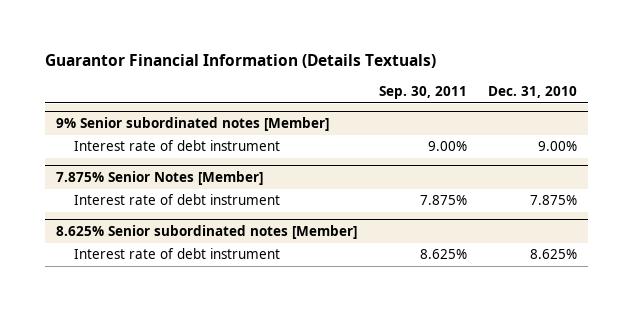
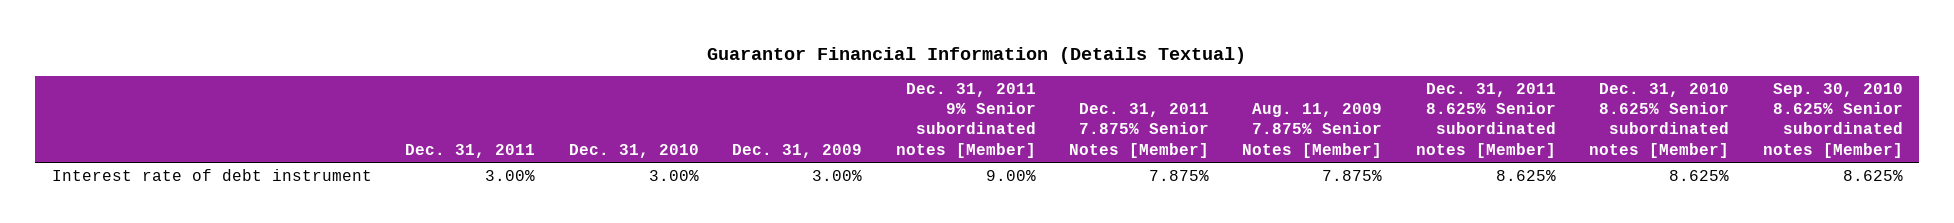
[44,53,436,68] Guarantor Financial Information (Details Textuals) -> [707,46,1247,64] Guarantor Financial Information (Details Textual)
[378,86,467,100] Sep. 30, 2011 -> none
none -> [405,143,536,158] Dec. 31, 2011
none -> [732,143,863,158] Dec. 31, 2009
none -> [895,82,1036,158] Dec. 31, 2011 9% Senior subordinated notes [Member]
none -> [1068,103,1209,158] Dec. 31, 2011 7.875% Senior Notes [Member]
none -> [1242,103,1383,158] Aug. 11, 2009 7.875% Senior Notes [Member]
none -> [1415,82,1556,158] Dec. 31, 2011 8.625% Senior subordinated notes [Member]
none -> [1589,82,1730,158] Dec. 31, 2010 8.625% Senior subordinated notes [Member]
none -> [1762,82,1903,158] Sep. 30, 2010 8.625% Senior subordinated notes [Member]
[55,117,329,132] 9% Senior subordinated notes [Member] -> none
[55,171,263,186] 7.875% Senior Notes [Member] -> none
[73,194,280,206] Interest rate of debt instrument -> none
[55,225,357,240] 8.625% Senior subordinated notes [Member] -> none
[73,248,280,260] Interest rate of debt instrument -> none
[538,141,578,152] 9.00% -> [648,170,699,182] 3.00%

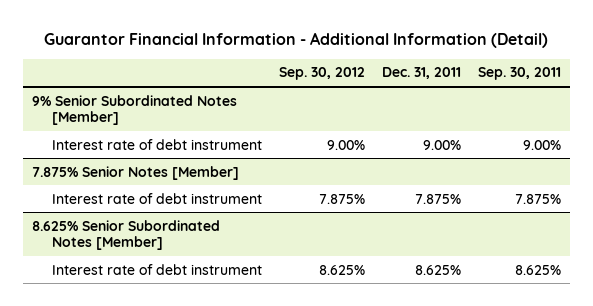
[707,46,1247,64] Guarantor Financial Information (Details Textual) -> [44,31,549,48] Guarantor Financial Information - Additional Information (Detail)
[568,143,699,158] Dec. 31, 2010 -> none
[732,143,863,158] Dec. 31, 2009 -> none
[895,82,1036,158] Dec. 31, 2011 9% Senior subordinated notes [Member] -> none
[1068,103,1209,158] Dec. 31, 2011 7.875% Senior Notes [Member] -> none
[1242,103,1383,158] Aug. 11, 2009 7.875% Senior Notes [Member] -> none
[1415,82,1556,158] Dec. 31, 2011 8.625% Senior subordinated notes [Member] -> none
[1589,82,1730,158] Dec. 31, 2010 8.625% Senior subordinated notes [Member] -> none
[1762,82,1903,158] Sep. 30, 2010 8.625% Senior subordinated notes [Member] -> none
none -> [278,67,365,81] Sep. 30, 2012
none -> [478,67,562,81] Sep. 30, 2011
none -> [31,94,237,126] 9% Senior Subordinated Notes [Member]
[485,170,536,182] 3.00% -> [422,139,461,150] 9.00%
none -> [31,165,239,180] 7.875% Senior Notes [Member]
none -> [51,192,262,204] Interest rate of debt instrument
none -> [31,219,220,251] 8.625% Senior Subordinated Notes [Member]
none -> [51,263,262,275] Interest rate of debt instrument

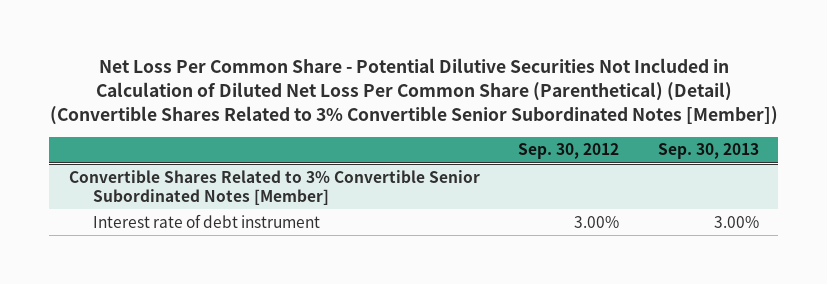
[44,31,549,48] Guarantor Financial Information - Additional Information (Detail) -> [49,58,778,126] Net Loss Per Common Share - Potential Dilutive Securities Not Included in Calculation of Diluted Net Loss Per Common Share (Parenthetical) (Detail) (Convertible Shares Related to 3% Convertible Senior Subordinated Notes [Member])
[381,67,461,80] Dec. 31, 2011 -> none
[478,67,562,81] Sep. 30, 2011 -> none
none -> [657,143,759,160] Sep. 30, 2013
[31,94,237,126] 9% Senior Subordinated Notes [Member] -> none
[31,165,239,180] 7.875% Senior Notes [Member] -> none
[51,192,262,204] Interest rate of debt instrument -> none
[31,219,220,251] 8.625% Senior Subordinated Notes [Member] -> none
[51,263,262,275] Interest rate of debt instrument -> none
none -> [68,169,480,205] Convertible Shares Related to 3% Convertible Senior Subordinated Notes [Member]
[326,139,365,150] 9.00% -> [574,215,620,228] 3.00%

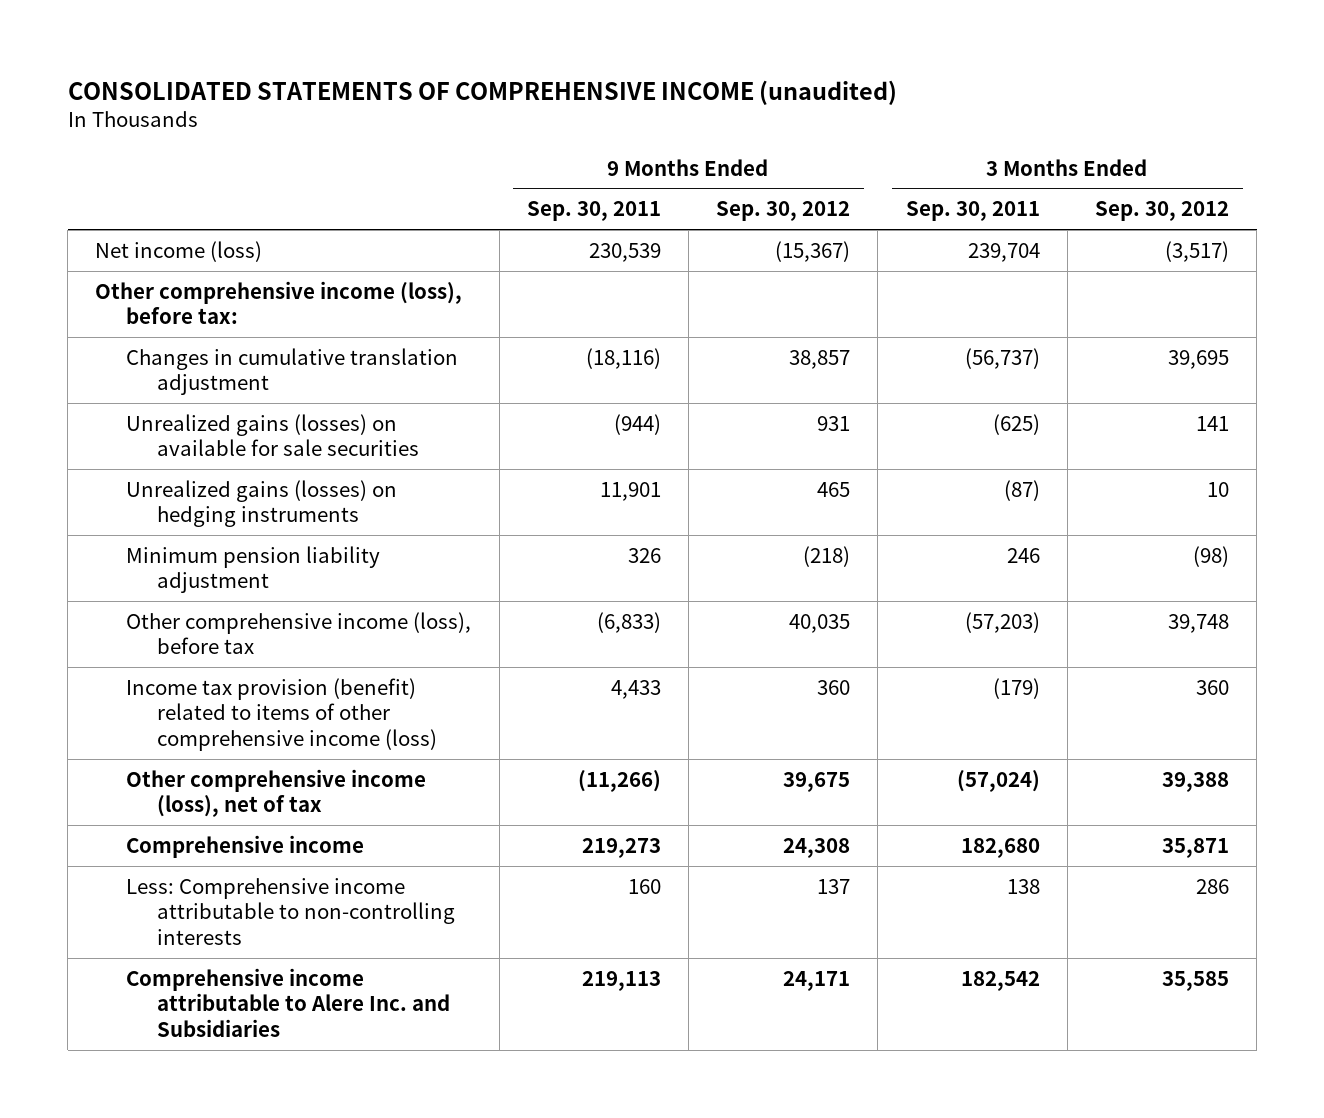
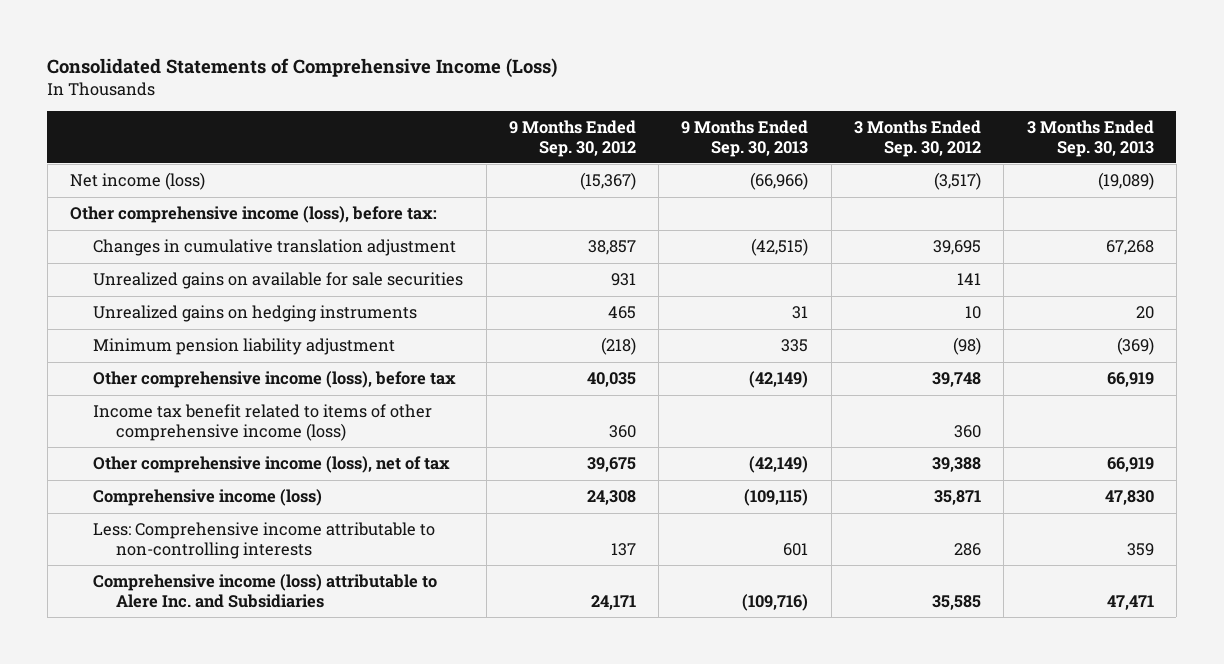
[67,79,897,105] CONSOLIDATED STATEMENTS OF COMPREHENSIVE INCOME (unaudited) -> [47,57,558,78] Consolidated Statements of Comprehensive Income (Loss)
[526,201,661,222] Sep. 30, 2011 -> none
[905,201,1040,222] Sep. 30, 2011 -> none
none -> [681,119,809,157] 9 Months Ended Sep. 30, 2013
none -> [1026,119,1154,157] 3 Months Ended Sep. 30, 2013
[126,413,420,457] Unrealized gains (losses) on available for sale securities -> [93,272,464,290] Unrealized gains on available for sale securities
[126,479,398,528] Unrealized gains (losses) on hedging instruments -> [93,305,418,323] Unrealized gains on hedging instruments
[126,677,438,751] Income tax provision (benefit) related to items of other comprehensive income (loss) -> [93,404,433,441] Income tax benefit related to items of other comprehensive income (loss)
[126,834,365,858] Comprehensive income -> [93,489,323,507] Comprehensive income (loss)
[126,967,451,1037] Comprehensive income attributable to Alere Inc. and Subsidiaries -> [93,574,438,608] Comprehensive income (loss) attributable to Alere Inc. and Subsidiaries

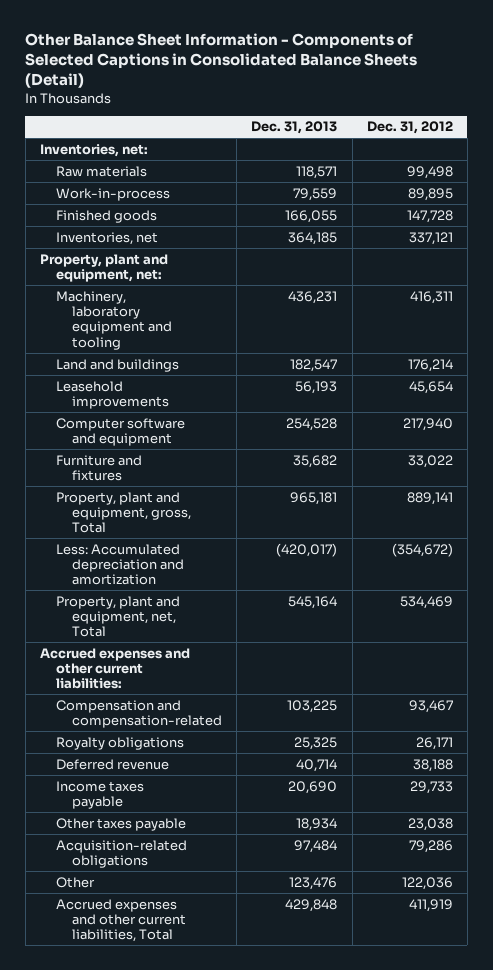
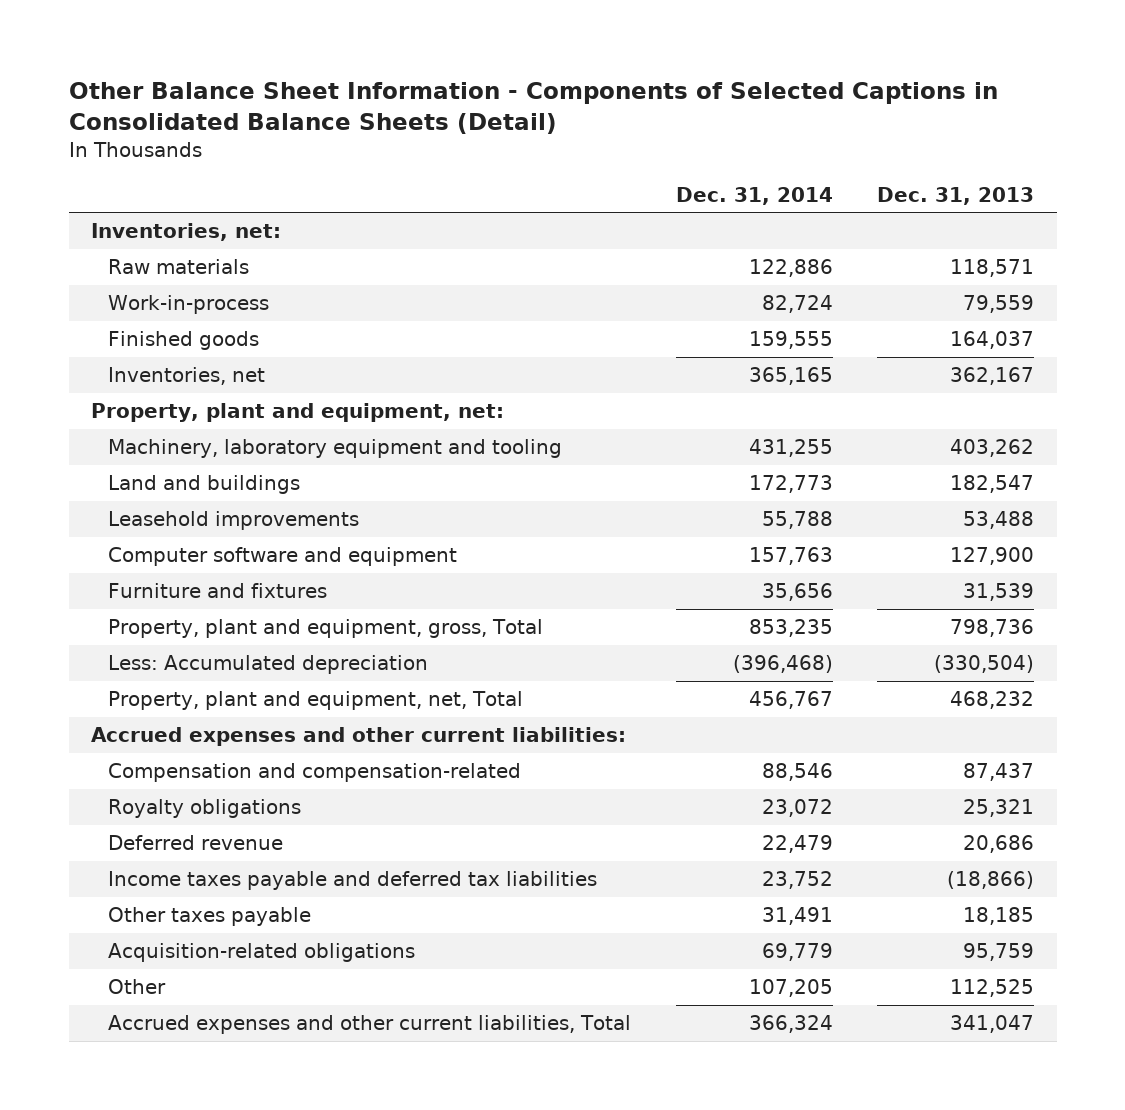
[366,121,453,135] Dec. 31, 2012 -> none
none -> [675,186,833,205] Dec. 31, 2014
[285,209,338,223] 166,055 -> [950,331,1035,350] 164,037
[288,231,338,245] 364,185 -> [950,367,1035,386] 362,167
[288,290,338,304] 436,231 -> [950,439,1035,458] 403,262
[295,380,338,394] 56,193 -> [963,511,1035,530] 53,488
[286,417,338,431] 254,528 -> [950,547,1035,566] 127,900
[293,454,338,468] 35,682 -> [963,583,1035,602] 31,539
[290,491,338,505] 965,181 -> [950,619,1035,638] 798,736
[56,543,185,586] Less: Accumulated depreciation and amortization -> [108,655,429,675] Less: Accumulated depreciation
[276,542,338,557] (420,017) -> [934,655,1035,674] (330,504)
[288,595,338,609] 545,164 -> [950,691,1035,710] 468,232
[287,699,338,713] 103,225 -> [963,763,1035,782] 87,437
[294,736,338,750] 25,325 -> [963,799,1035,818] 25,321
[296,758,338,772] 40,714 -> [963,835,1035,854] 20,686
[56,780,145,809] Income taxes payable -> [108,871,598,891] Income taxes payable and deferred tax liabilities
[288,780,338,794] 20,690 -> [947,871,1035,890] (18,866)
[296,817,338,831] 18,934 -> [963,907,1035,926] 18,185
[294,839,338,853] 97,484 -> [963,943,1035,962] 95,759
[289,876,338,890] 123,476 -> [950,979,1035,998] 112,525
[285,898,338,912] 429,848 -> [950,1015,1035,1034] 341,047

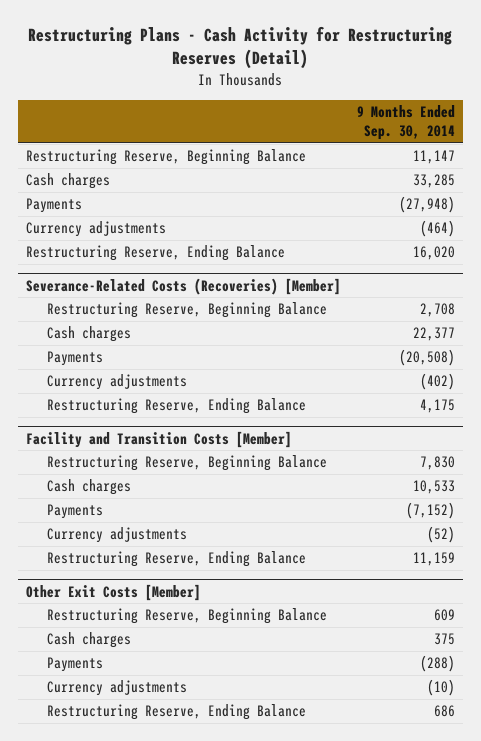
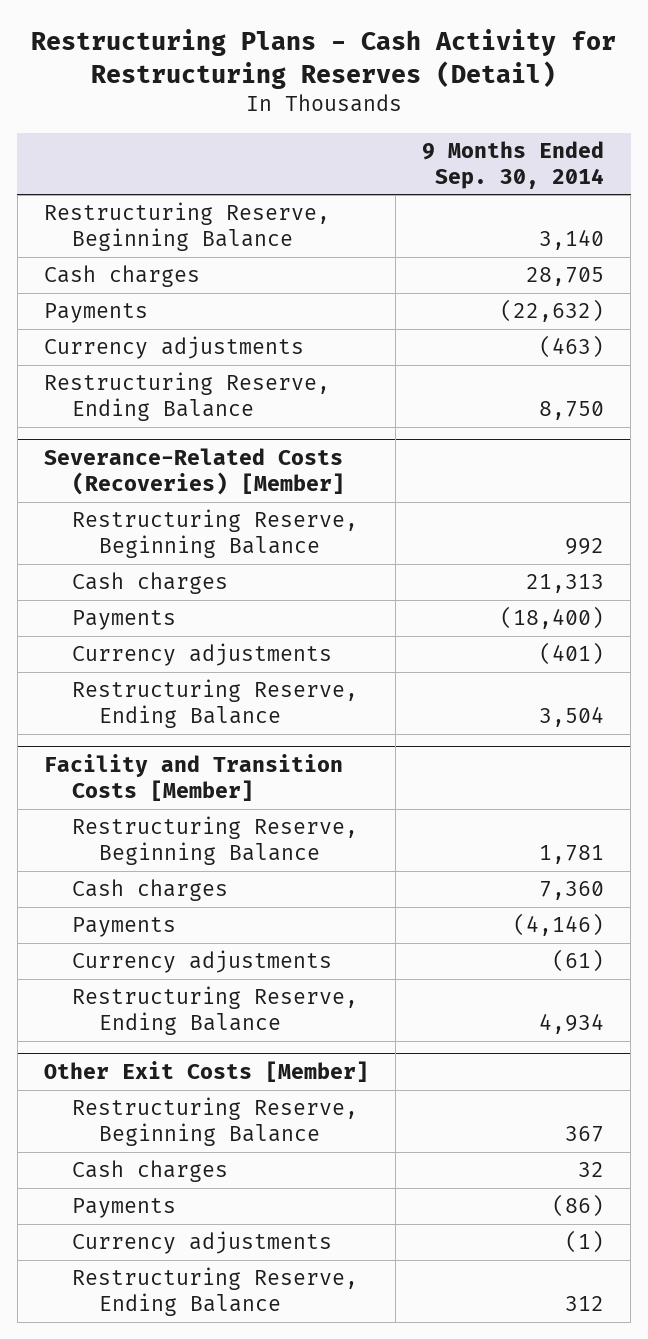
[413,150,456,165] 11,147 -> [539,229,605,251] 3,140
[413,174,456,189] 33,285 -> [526,267,605,287] 28,705
[399,196,456,214] (27,948) -> [500,299,605,323] (22,632)
[420,220,456,238] (464) -> [539,335,605,359] (463)
[413,246,456,261] 16,020 -> [539,401,605,421] 8,750
[420,303,456,318] 2,708 -> [565,538,605,556] 992
[413,327,456,342] 22,377 -> [526,574,605,594] 21,313
[399,349,456,367] (20,508) -> [500,606,605,630] (18,400)
[420,373,456,391] (402) -> [539,642,605,666] (401)
[420,399,456,414] 4,175 -> [539,706,605,728] 3,504
[420,456,456,471] 7,830 -> [539,845,605,865] 1,781
[413,480,456,495] 10,533 -> [539,881,605,901] 7,360
[406,502,456,520] (7,152) -> [513,913,605,937] (4,146)
[427,526,456,544] (52) -> [552,949,605,973] (61)
[413,552,456,567] 11,159 -> [539,1013,605,1035] 4,934
[434,609,456,622] 609 -> [565,1126,605,1143] 367
[434,633,456,646] 375 -> [578,1162,605,1178] 32
[420,655,456,673] (288) -> [552,1194,605,1218] (86)
[427,679,456,697] (10) -> [565,1230,605,1254] (1)
[434,705,456,718] 686 -> [565,1296,605,1312] 312

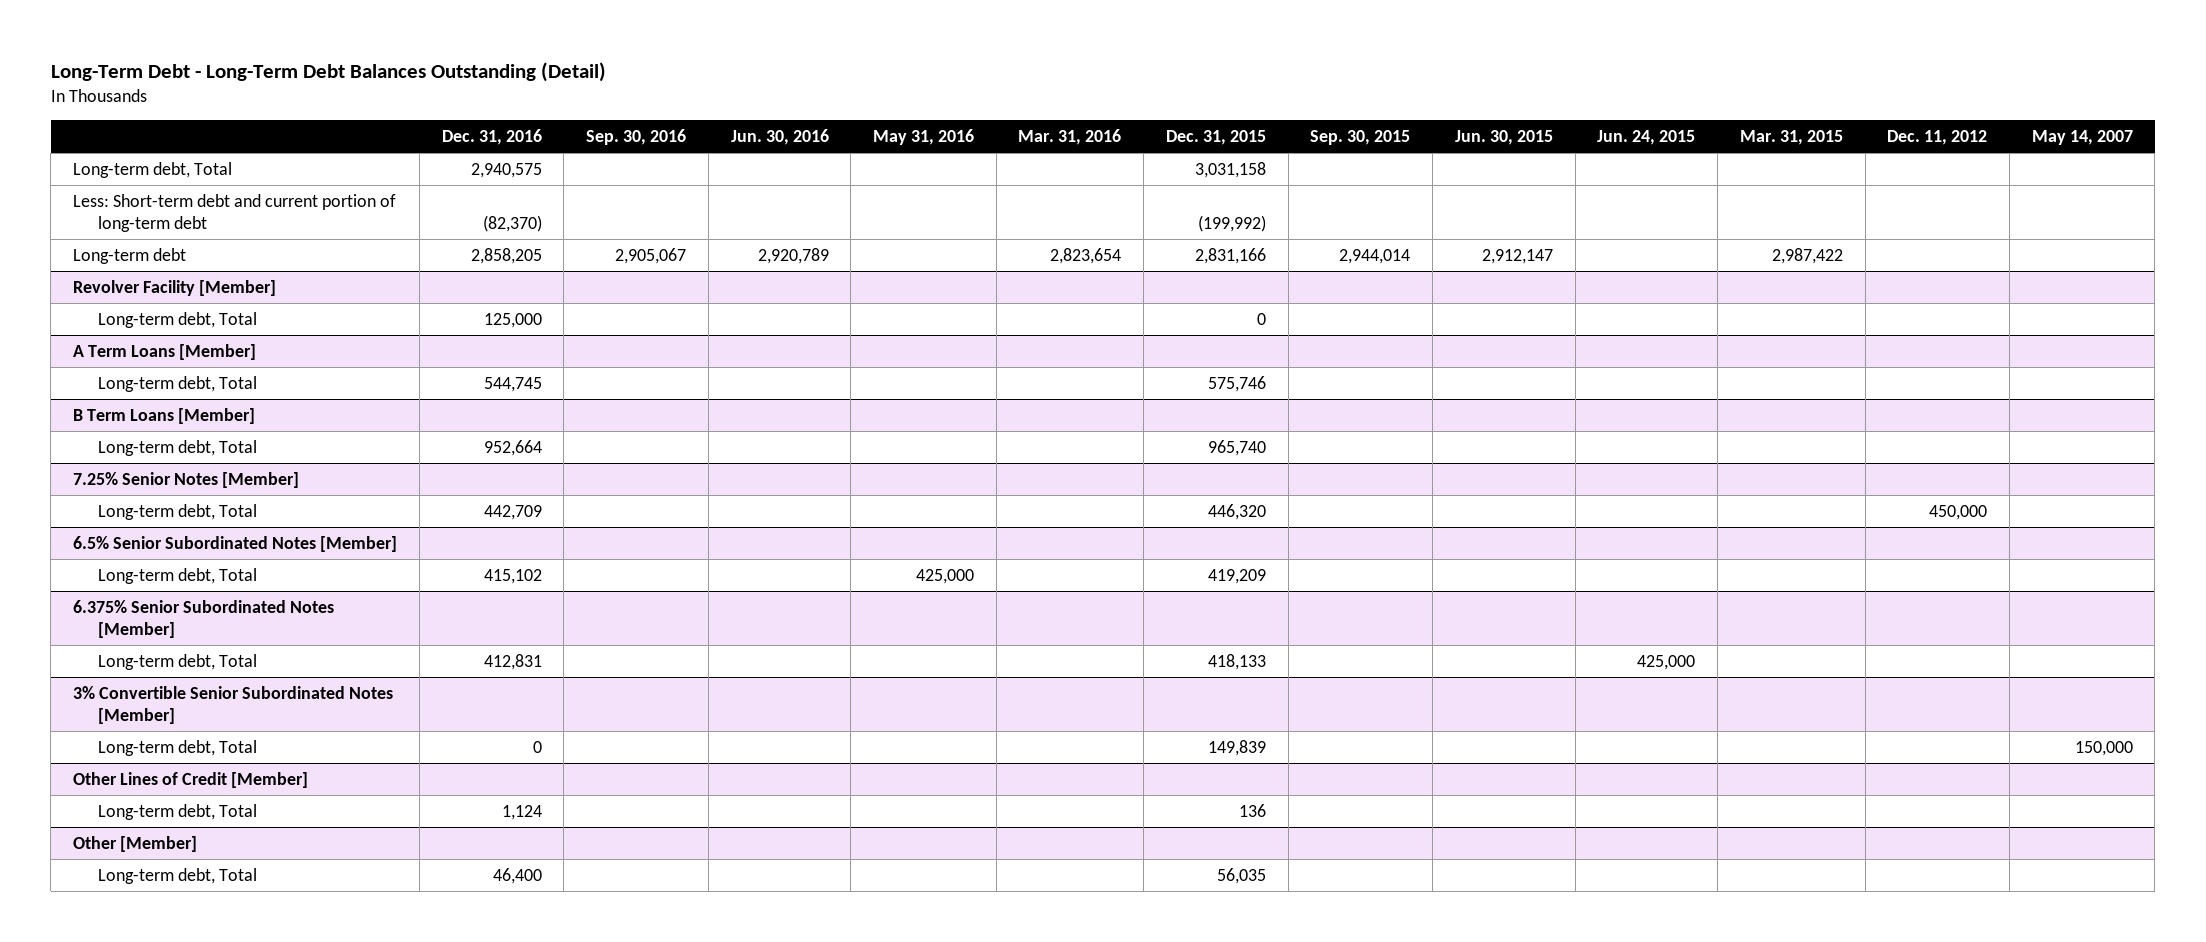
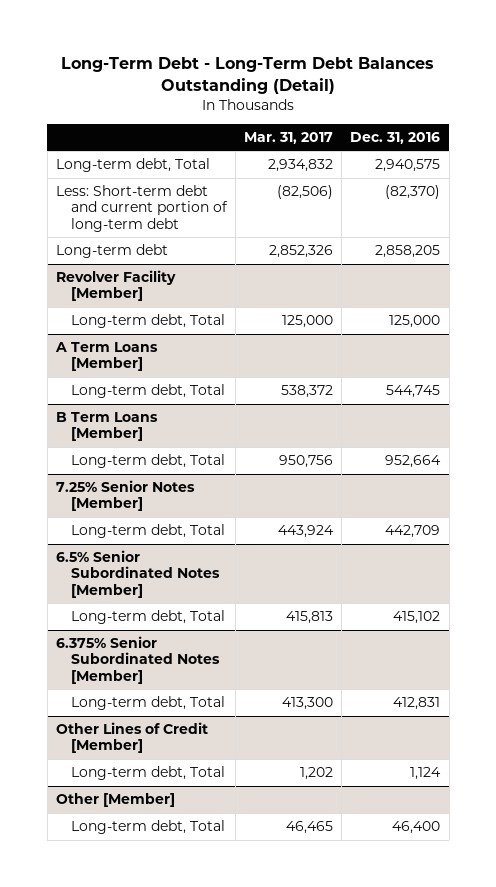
[586,129,687,146] Sep. 30, 2016 -> none
[730,129,829,146] Jun. 30, 2016 -> none
[872,129,974,146] May 31, 2016 -> none
[1018,129,1122,146] Mar. 31, 2016 -> none
[1165,130,1266,146] Dec. 31, 2015 -> none
[1310,130,1411,146] Sep. 30, 2015 -> none
[1454,130,1553,146] Jun. 30, 2015 -> none
[1597,130,1696,146] Jun. 24, 2015 -> none
[1739,130,1843,146] Mar. 31, 2015 -> none
[1887,130,1988,146] Dec. 11, 2012 -> none
[2031,130,2133,146] May 14, 2007 -> none
none -> [244,131,334,144] Mar. 31, 2017
[73,685,394,725] 3% Convertible Senior Subordinated Notes [Member] -> none
[98,739,258,756] Long-term debt, Total -> none

